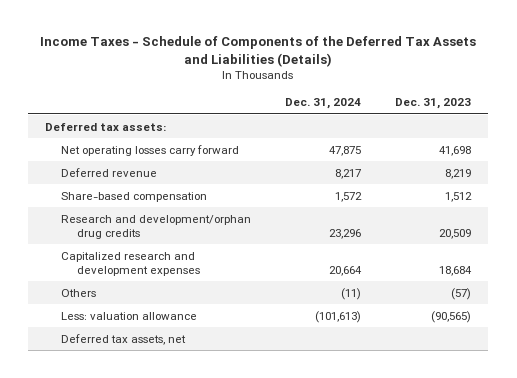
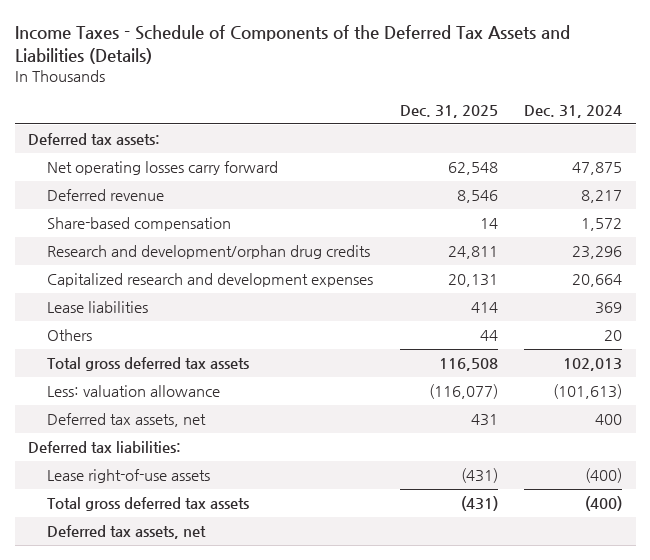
[395,98,472,110] Dec. 31, 2023 -> none
none -> [399,105,498,119] Dec. 31, 2025
none -> [46,301,148,314] Lease liabilities
[341,287,362,300] (11) -> [604,330,623,342] 20
none -> [46,357,249,372] Total gross deferred tax assets
none -> [46,413,206,428] Deferred tax assets, net
none -> [28,441,182,454] Deferred tax liabilities:
none -> [46,469,210,484] Lease right-of-use assets
none -> [46,497,249,512] Total gross deferred tax assets

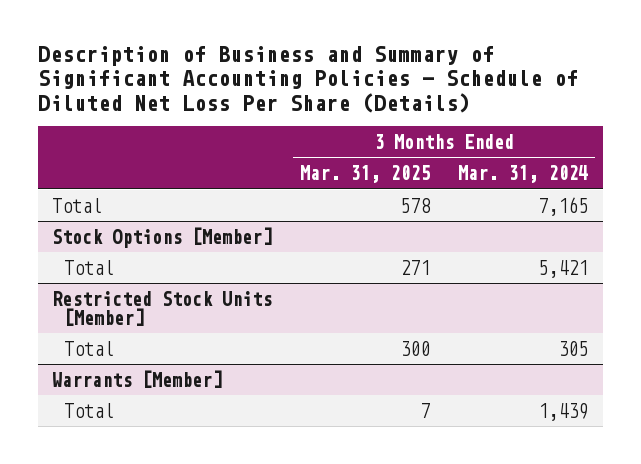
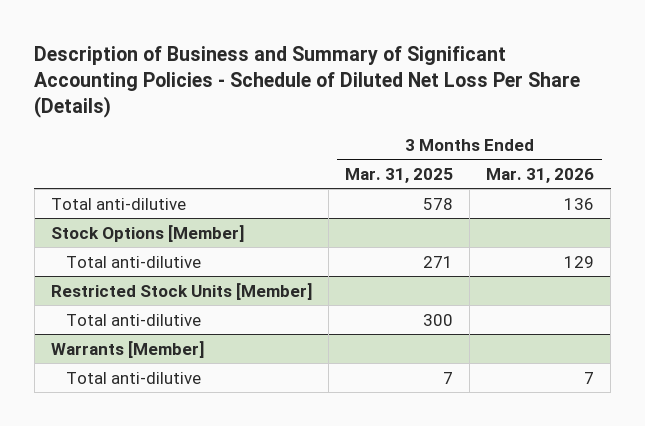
[458,165,589,184] Mar. 31, 2024 -> none
none -> [486,167,595,183] Mar. 31, 2026
[52,197,103,213] Total -> [50,197,186,210] Total anti-dilutive
[63,259,114,275] Total -> [65,255,201,268] Total anti-dilutive
[63,340,114,356] Total -> [65,313,201,326] Total anti-dilutive
[63,402,114,418] Total -> [65,371,201,384] Total anti-dilutive

